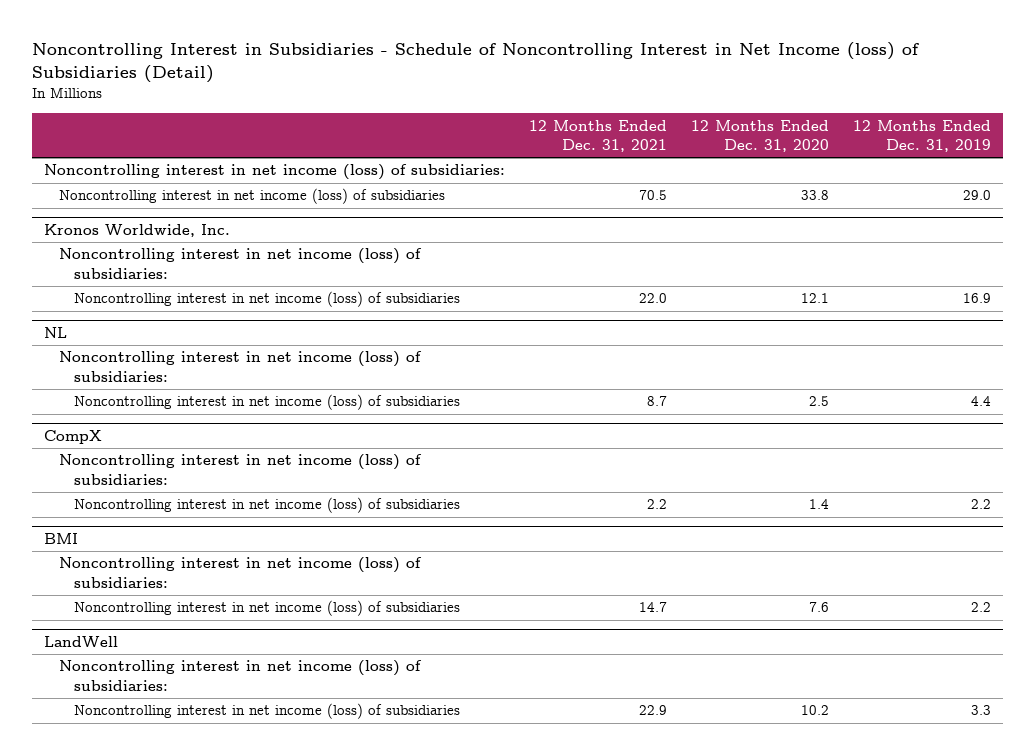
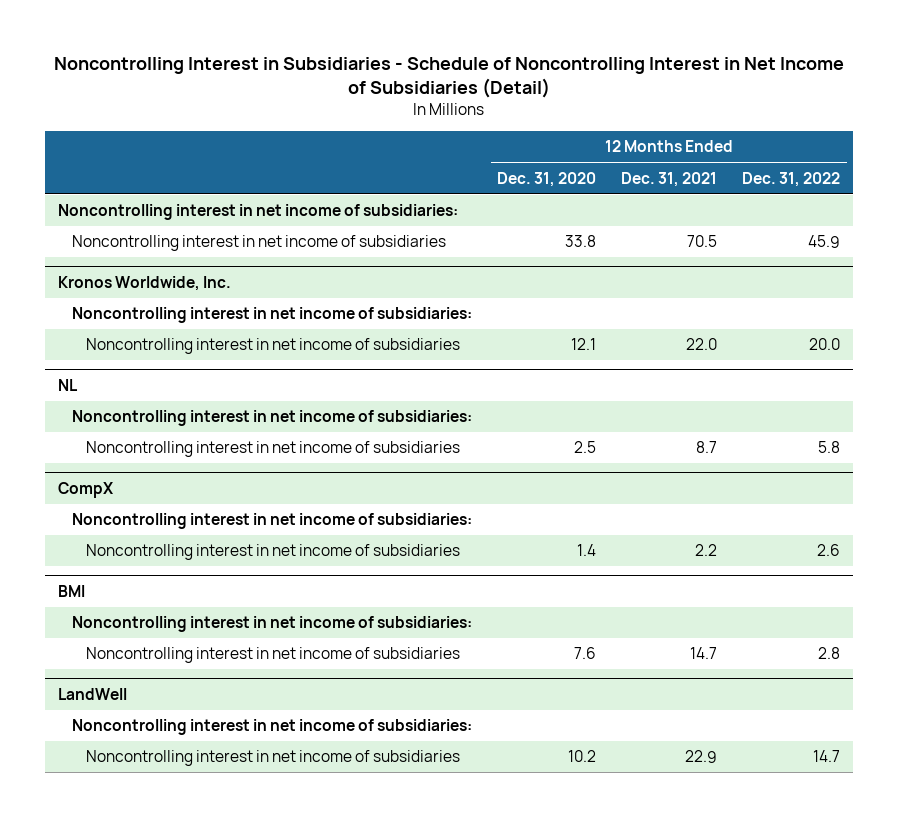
[32,42,920,84] Noncontrolling Interest in Subsidiaries - Schedule of Noncontrolling Interest in Net Income (loss) of Subsidiaries (Detail) -> [54,56,845,99] Noncontrolling Interest in Subsidiaries - Schedule of Noncontrolling Interest in Net Income of Subsidiaries (Detail)
[852,119,991,152] 12 Months Ended Dec. 31, 2019 -> none
none -> [742,171,841,187] Dec. 31, 2022
[44,164,506,181] Noncontrolling interest in net income (loss) of subsidiaries: -> [57,204,458,221] Noncontrolling interest in net income of subsidiaries:
[58,188,445,205] Noncontrolling interest in net income (loss) of subsidiaries -> [71,235,446,252] Noncontrolling interest in net income of subsidiaries
[58,248,422,279] Noncontrolling interest in net income (loss) of subsidiaries: -> [71,307,472,324] Noncontrolling interest in net income of subsidiaries:
[73,291,460,308] Noncontrolling interest in net income (loss) of subsidiaries -> [85,338,460,355] Noncontrolling interest in net income of subsidiaries
[58,351,422,382] Noncontrolling interest in net income (loss) of subsidiaries: -> [71,410,472,427] Noncontrolling interest in net income of subsidiaries:
[73,394,460,411] Noncontrolling interest in net income (loss) of subsidiaries -> [85,441,460,458] Noncontrolling interest in net income of subsidiaries
[58,454,422,485] Noncontrolling interest in net income (loss) of subsidiaries: -> [71,513,472,530] Noncontrolling interest in net income of subsidiaries:
[73,497,460,514] Noncontrolling interest in net income (loss) of subsidiaries -> [85,544,460,561] Noncontrolling interest in net income of subsidiaries
[58,557,422,588] Noncontrolling interest in net income (loss) of subsidiaries: -> [71,616,472,633] Noncontrolling interest in net income of subsidiaries:
[73,600,460,617] Noncontrolling interest in net income (loss) of subsidiaries -> [85,647,460,664] Noncontrolling interest in net income of subsidiaries
[58,660,422,691] Noncontrolling interest in net income (loss) of subsidiaries: -> [71,719,472,736] Noncontrolling interest in net income of subsidiaries:
[73,703,460,720] Noncontrolling interest in net income (loss) of subsidiaries -> [85,750,460,767] Noncontrolling interest in net income of subsidiaries

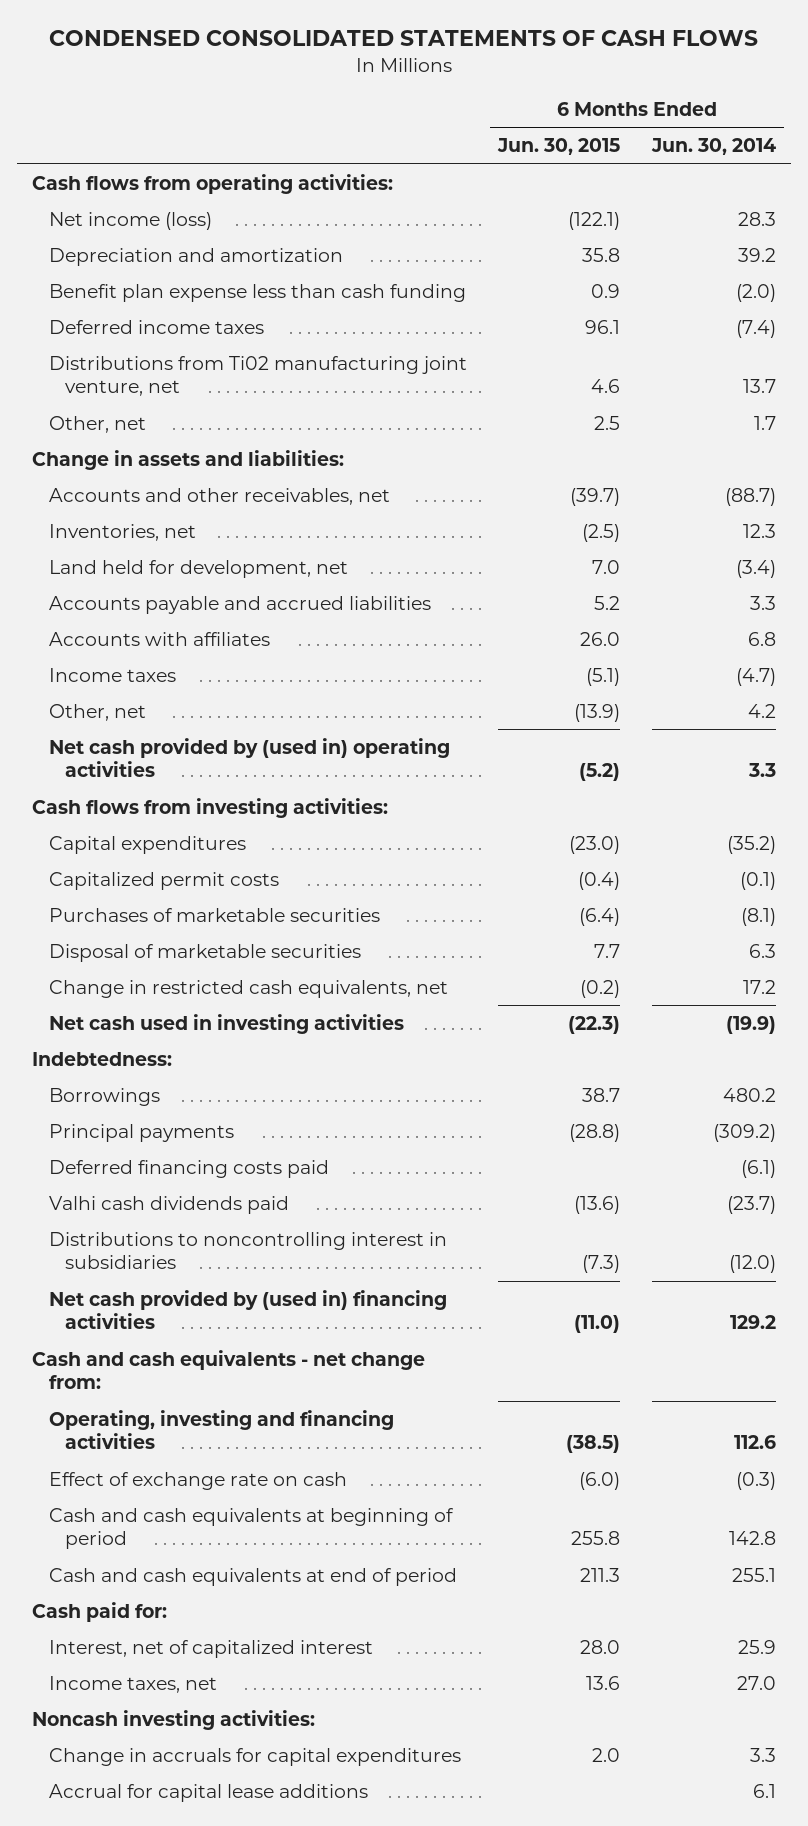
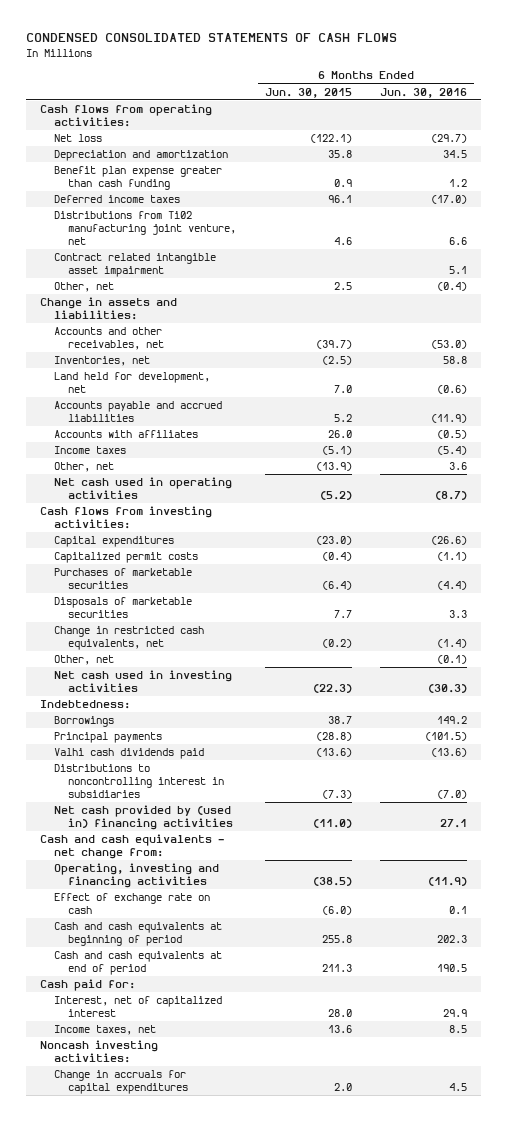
[650,138,776,156] Jun. 30, 2014 -> none
none -> [380,87,468,98] Jun. 30, 2016
[48,211,212,230] Net income (loss) -> [54,134,103,143] Net loss
[48,283,466,302] Benefit plan expense less than cash funding -> [54,166,223,191] Benefit plan expense greater than cash funding
none -> [54,253,217,278] Contract related intangible asset impairment
[48,737,450,778] Net cash provided by (used in) operating activities -> [54,477,233,500] Net cash used in operating activities
[48,943,361,962] Disposal of marketable securities -> [54,597,193,619] Disposals of marketable securities
none -> [54,655,115,666] Other, net
[48,1159,329,1178] Deferred financing costs paid -> none
[48,1783,368,1802] Accrual for capital lease additions -> none

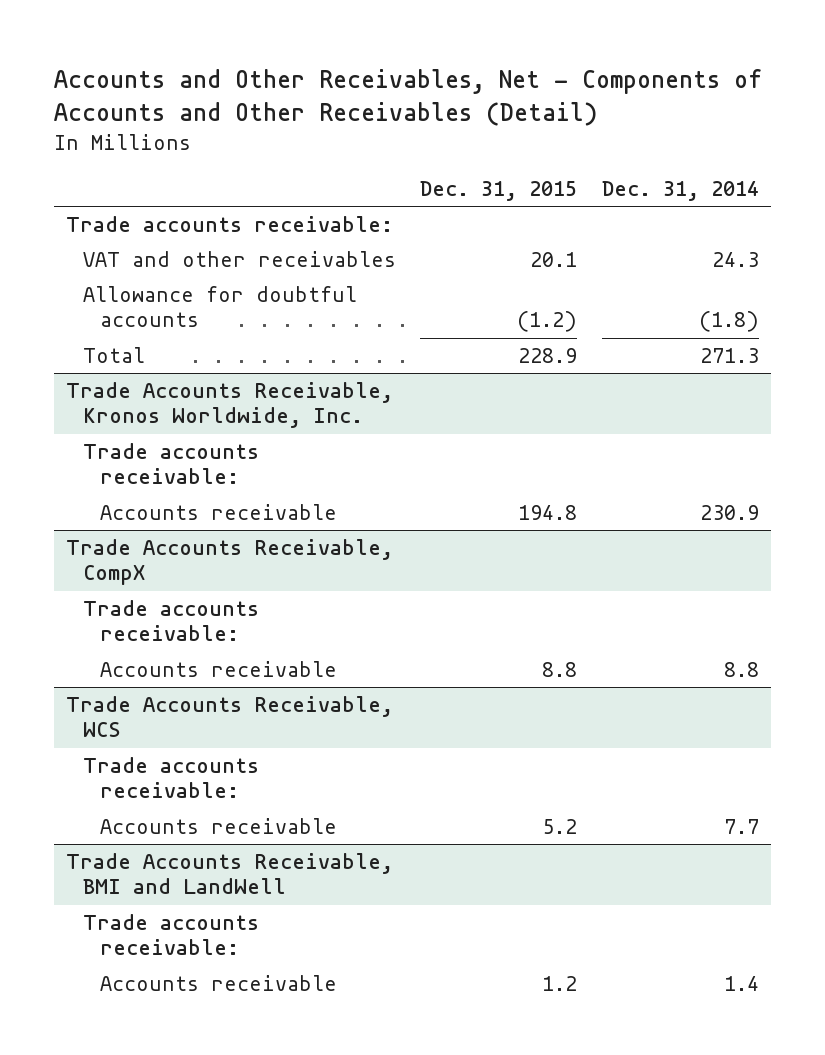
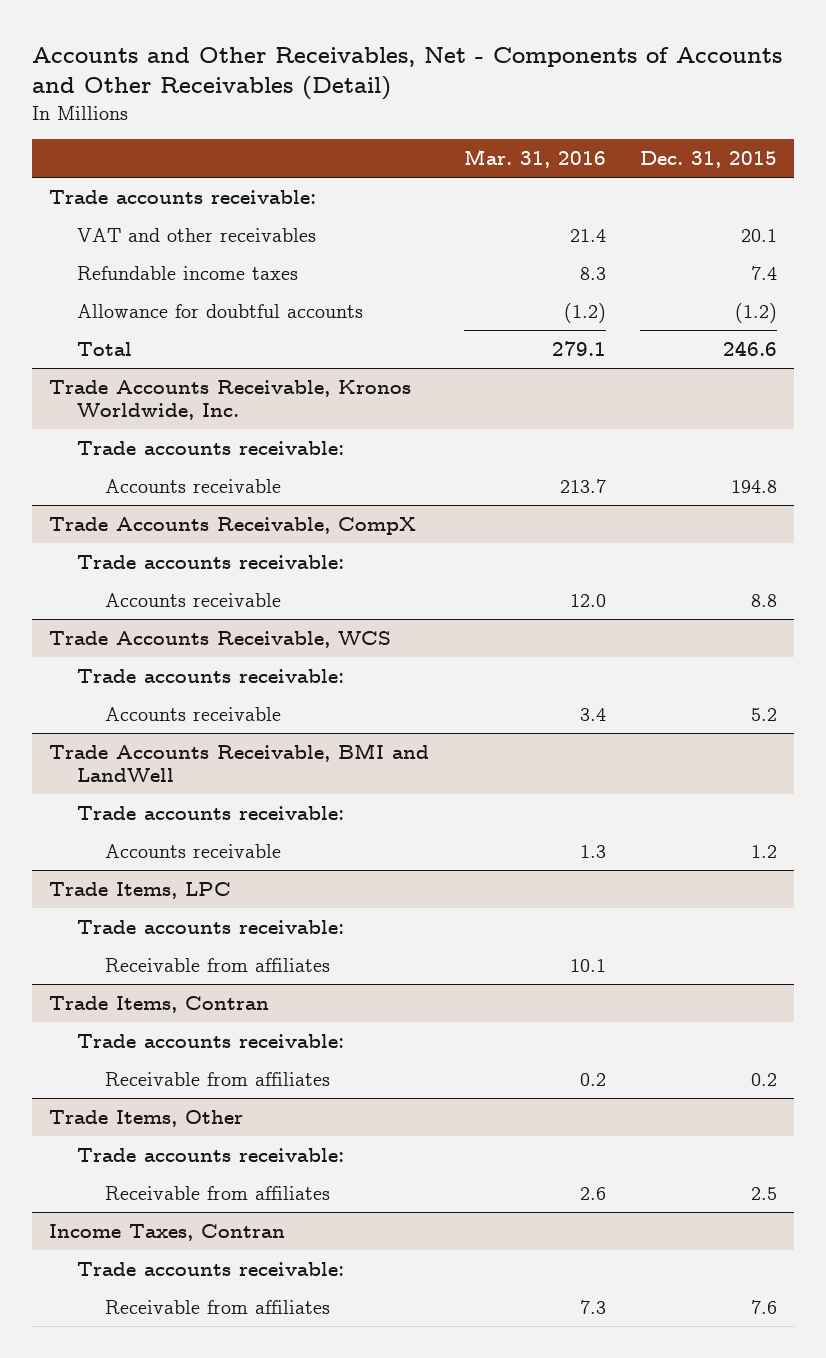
[601,181,759,202] Dec. 31, 2014 -> none
none -> [463,148,606,168] Mar. 31, 2016
none -> [76,265,298,280] Refundable income taxes
[518,347,578,363] 228.9 -> [722,340,777,356] 246.6
none -> [49,881,232,899] Trade Items, LPC
none -> [76,919,344,934] Trade accounts receivable:
none -> [104,957,330,972] Receivable from affiliates
none -> [49,995,270,1013] Trade Items, Contran
none -> [76,1033,344,1048] Trade accounts receivable:
none -> [104,1071,330,1086] Receivable from affiliates
none -> [49,1109,244,1127] Trade Items, Other
none -> [76,1147,344,1162] Trade accounts receivable:
none -> [104,1185,330,1200] Receivable from affiliates
none -> [49,1223,286,1241] Income Taxes, Contran
none -> [76,1261,344,1276] Trade accounts receivable:
none -> [104,1299,330,1314] Receivable from affiliates

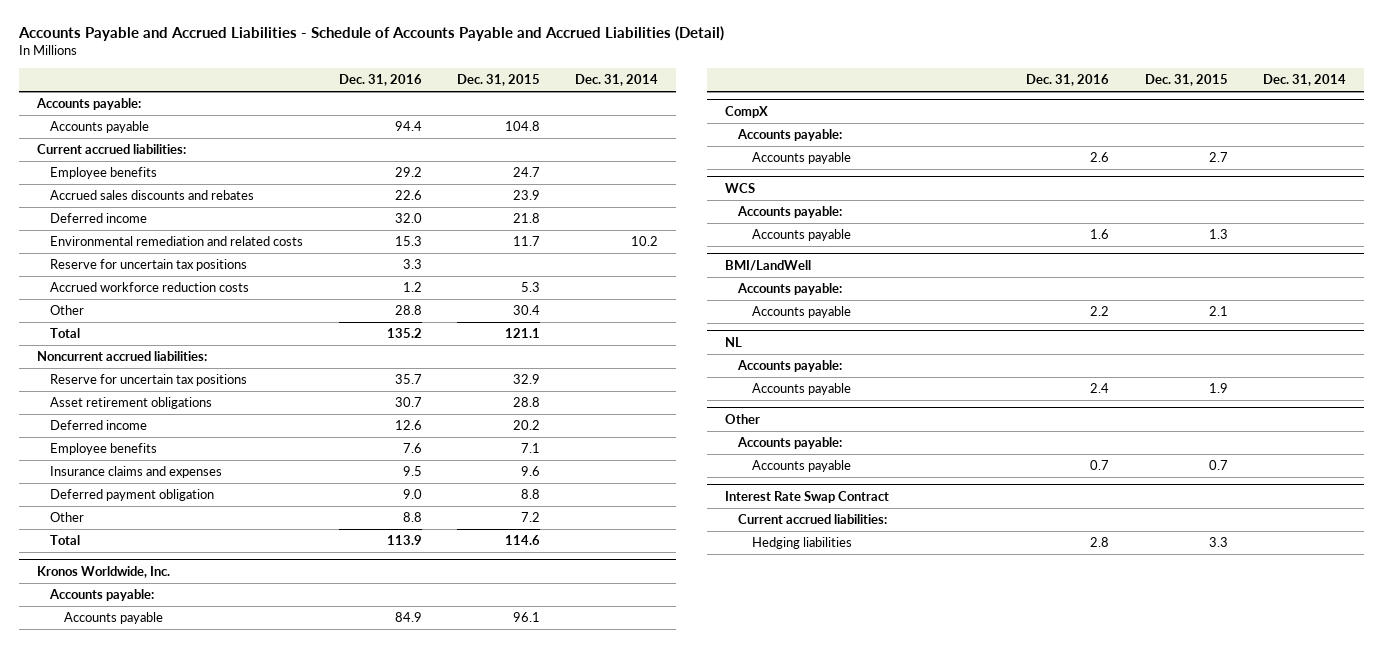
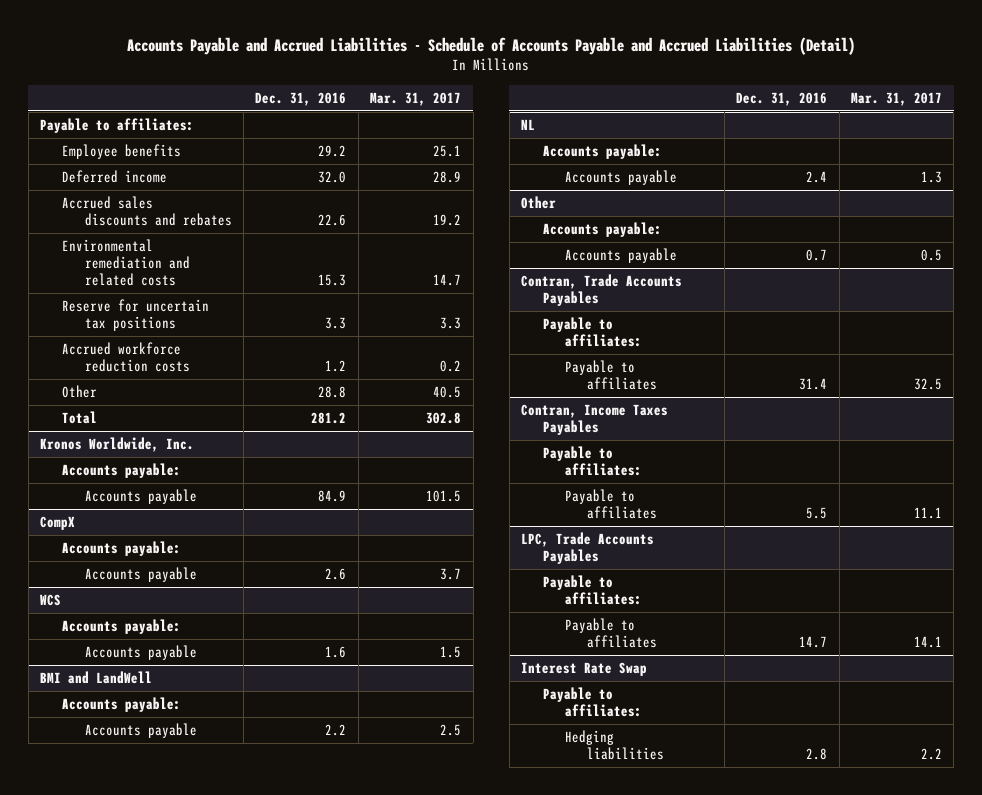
[456,73,540,86] Dec. 31, 2015 -> none
[575,73,659,86] Dec. 31, 2014 -> none
none -> [370,91,462,106] Mar. 31, 2017
[35,98,141,111] Accounts payable: -> none
[50,121,150,134] Accounts payable -> none
[36,144,186,155] Current accrued liabilities: -> none
none -> [40,118,195,134] Payable to affiliates:
[50,190,255,201] Accrued sales discounts and rebates -> [62,196,232,227] Accrued sales discounts and rebates
[36,351,207,362] Noncurrent accrued liabilities: -> none
[50,374,248,387] Reserve for uncertain tax positions -> none
[50,397,213,410] Asset retirement obligations -> none
[50,420,148,431] Deferred income -> none
[50,443,158,456] Employee benefits -> none
[50,466,223,479] Insurance claims and expenses -> none
[50,489,215,502] Deferred payment obligation -> none
[50,512,85,523] Other -> none
[50,535,81,546] Total -> none
[386,328,422,339] 135.2 -> [311,412,347,425] 281.2
[724,259,811,271] BMI/LandWell -> [40,671,153,685] BMI and LandWell
[738,514,888,525] Current accrued liabilities: -> none
none -> [520,274,682,307] Contran, Trade Accounts Payables
none -> [543,317,643,348] Payable to affiliates:
none -> [565,360,658,391] Payable to affiliates
none -> [520,404,668,436] Contran, Income Taxes Payables
none -> [543,446,643,477] Payable to affiliates:
none -> [565,489,658,520] Payable to affiliates
none -> [520,532,654,565] LPC, Trade Accounts Payables
none -> [543,575,643,606] Payable to affiliates:
none -> [565,618,658,649] Payable to affiliates
[724,490,889,503] Interest Rate Swap Contract -> [520,662,647,677] Interest Rate Swap
none -> [543,687,643,718] Payable to affiliates:

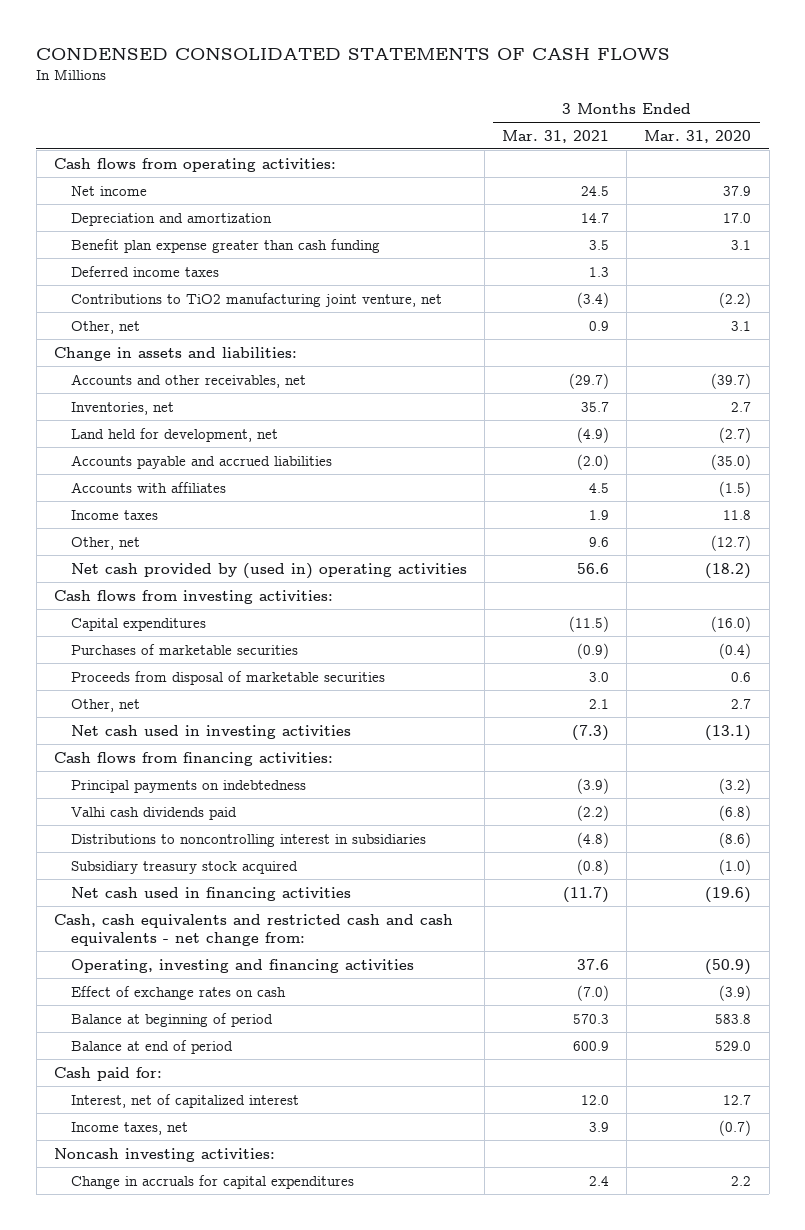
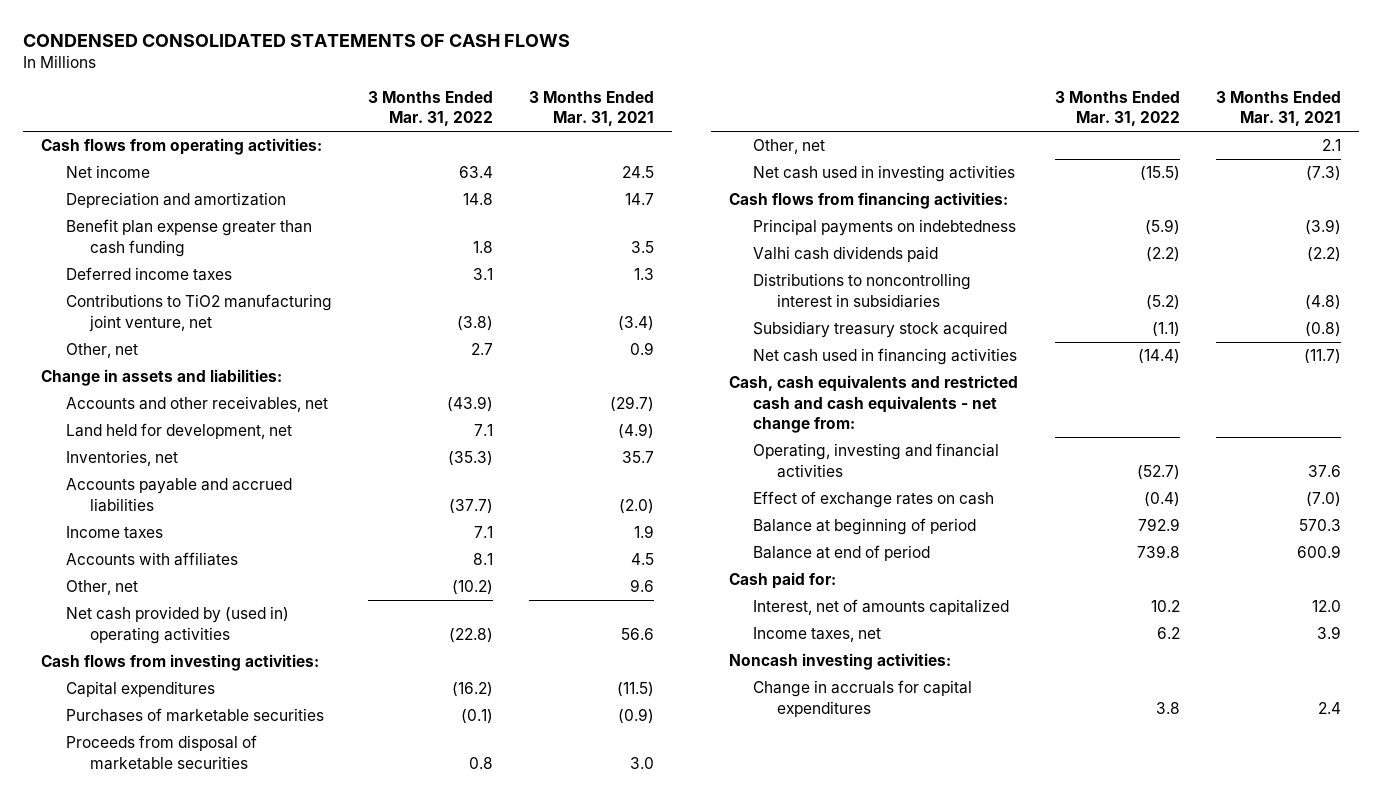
[644,129,752,143] Mar. 31, 2020 -> none
none -> [367,91,493,127] 3 Months Ended Mar. 31, 2022
[70,401,174,415] Inventories, net -> [65,450,178,467] Inventories, net
[70,481,226,493] Accounts with affiliates -> [65,552,238,567] Accounts with affiliates
[70,958,414,973] Operating, investing and financing activities -> [752,443,999,478] Operating, investing and financial activities
[70,1093,299,1108] Interest, net of capitalized interest -> [752,599,1009,616] Interest, net of amounts capitalized

